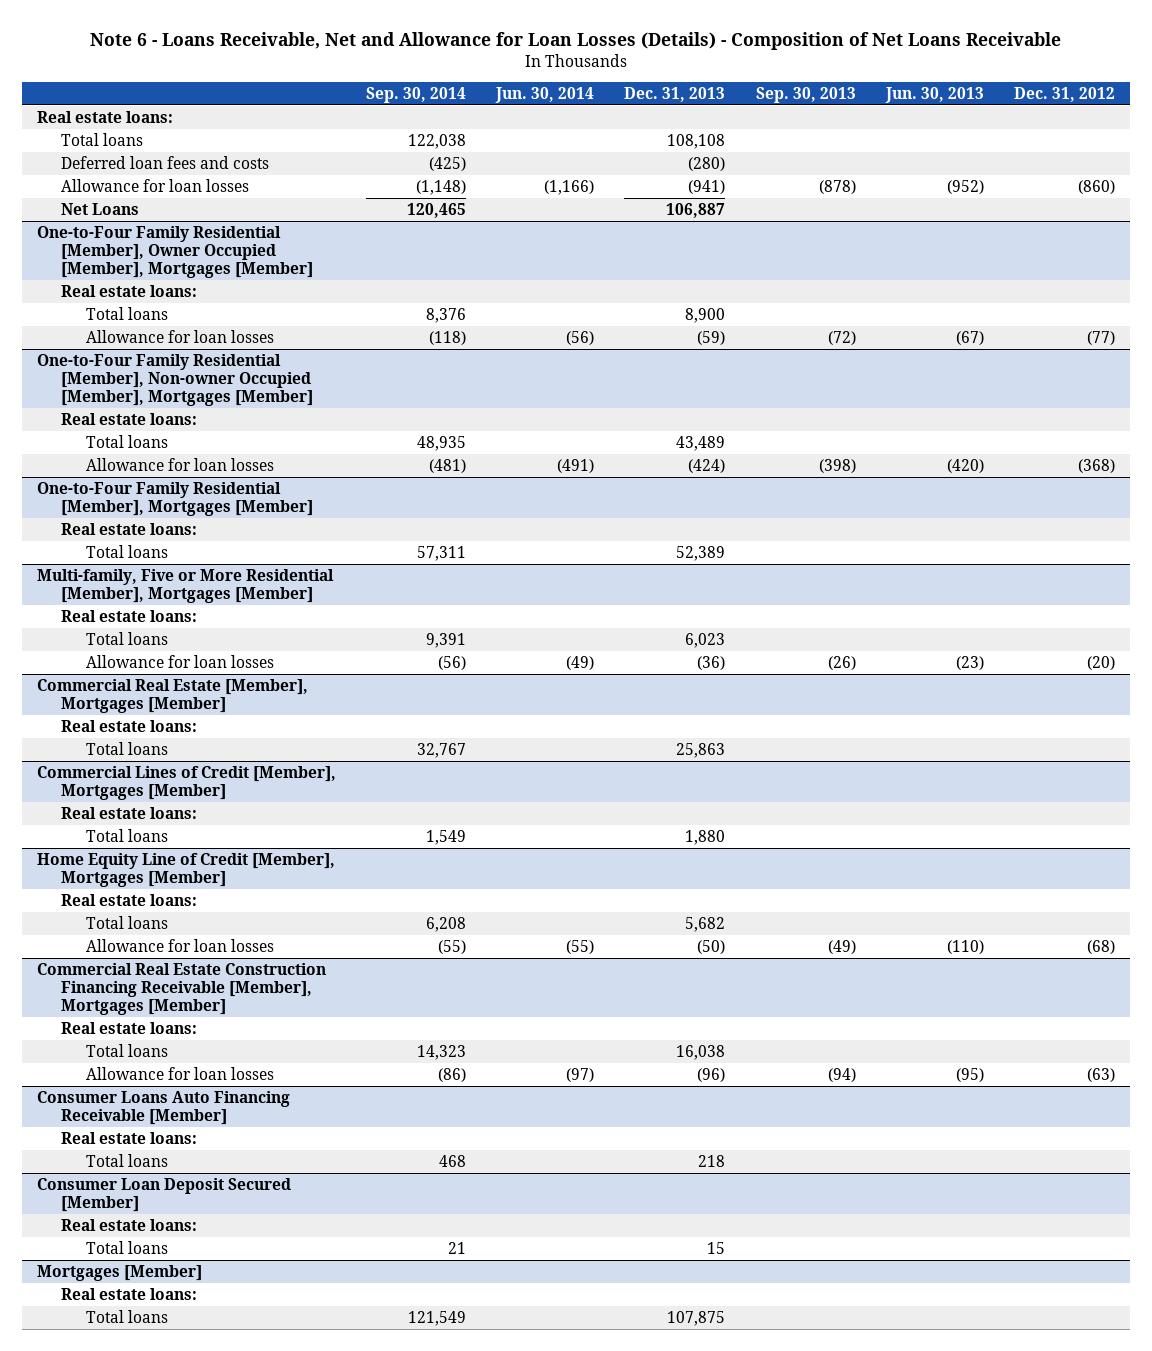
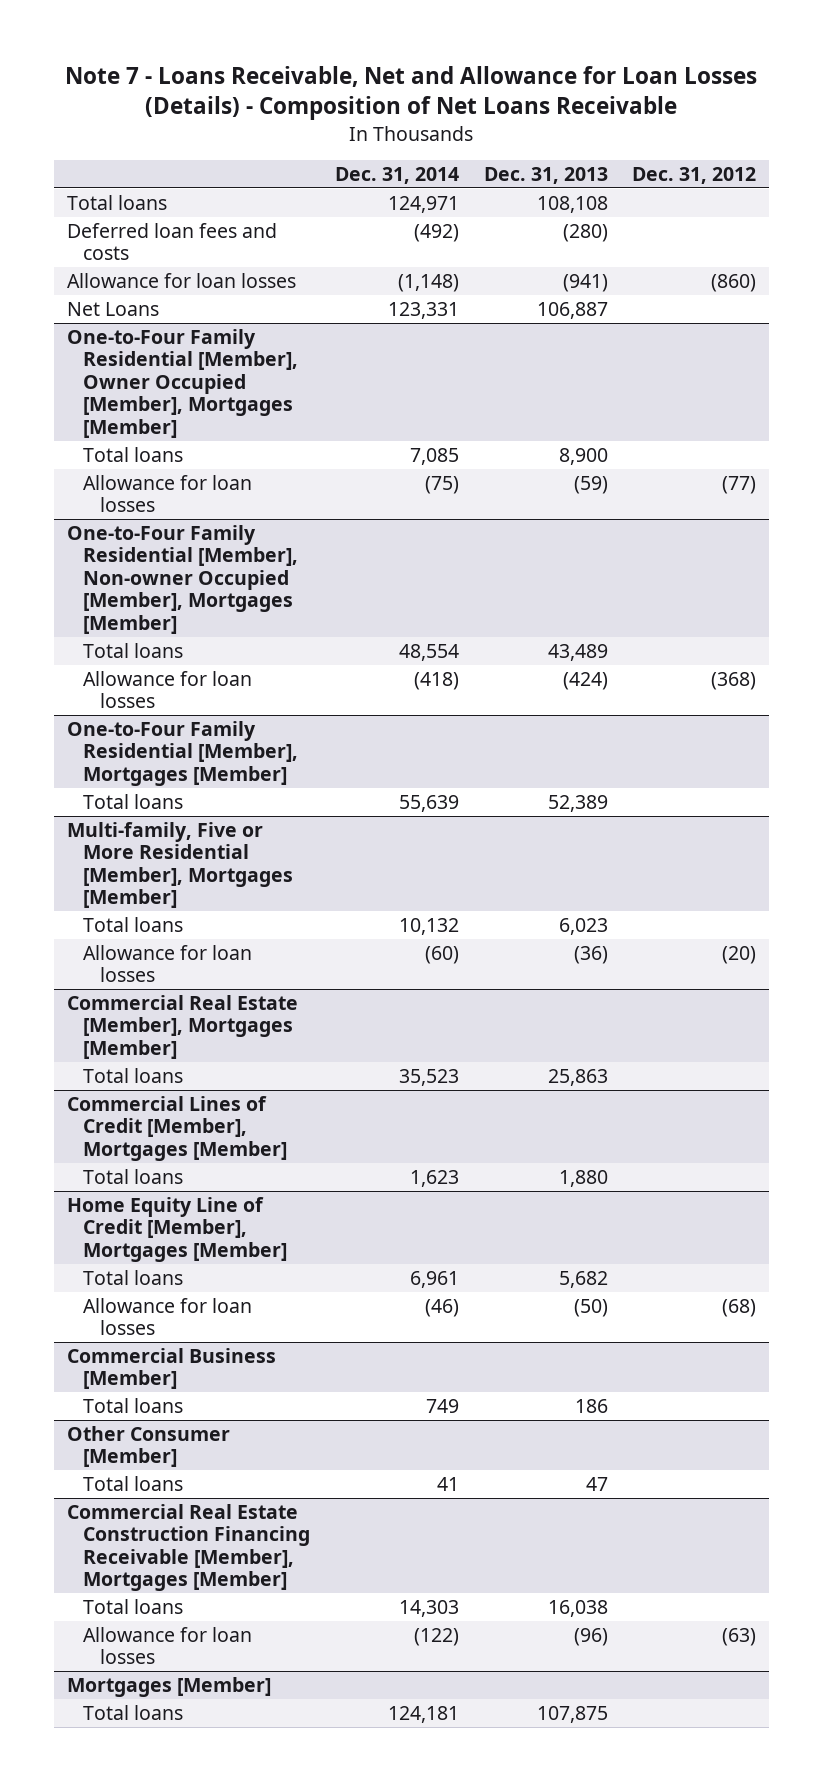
[89,31,1061,50] Note 6 - Loans Receivable, Net and Allowance for Loan Losses (Details) - Composition of Net Loans Receivable -> [65,66,758,121] Note 7 - Loans Receivable, Net and Allowance for Loan Losses (Details) - Composition of Net Loans Receivable
[366,86,467,103] Sep. 30, 2014 -> none
[495,86,595,103] Jun. 30, 2014 -> none
[755,86,856,103] Sep. 30, 2013 -> none
[884,86,984,103] Jun. 30, 2013 -> none
none -> [334,166,459,184] Dec. 31, 2014
[37,110,174,123] Real estate loans: -> none
[61,284,198,297] Real estate loans: -> none
[61,412,198,425] Real estate loans: -> none
[61,522,198,535] Real estate loans: -> none
[61,609,198,622] Real estate loans: -> none
[61,719,198,732] Real estate loans: -> none
[61,806,198,819] Real estate loans: -> none
[61,893,198,906] Real estate loans: -> none
none -> [66,1347,276,1390] Commercial Business [Member]
none -> [83,1397,184,1413] Total loans
none -> [66,1425,230,1468] Other Consumer [Member]
none -> [83,1475,184,1491] Total loans
[61,1021,198,1034] Real estate loans: -> none
[37,1090,291,1126] Consumer Loans Auto Financing Receivable [Member] -> none
[61,1131,198,1144] Real estate loans: -> none
[85,1153,168,1167] Total loans -> none
[37,1177,292,1213] Consumer Loan Deposit Secured [Member] -> none
[61,1218,198,1231] Real estate loans: -> none
[85,1240,168,1254] Total loans -> none
[61,1287,198,1300] Real estate loans: -> none

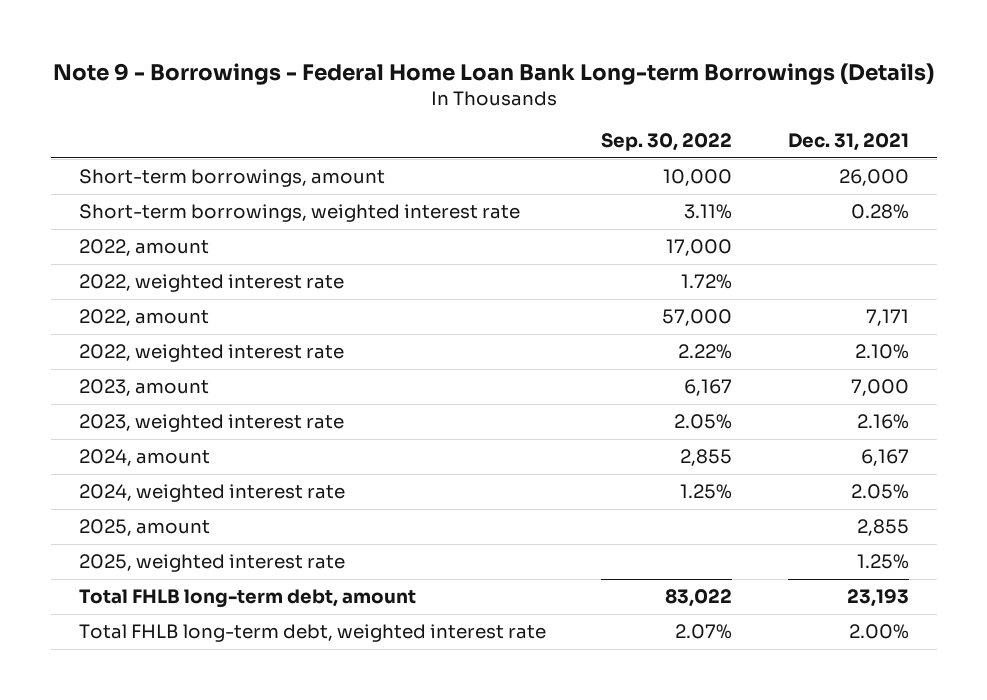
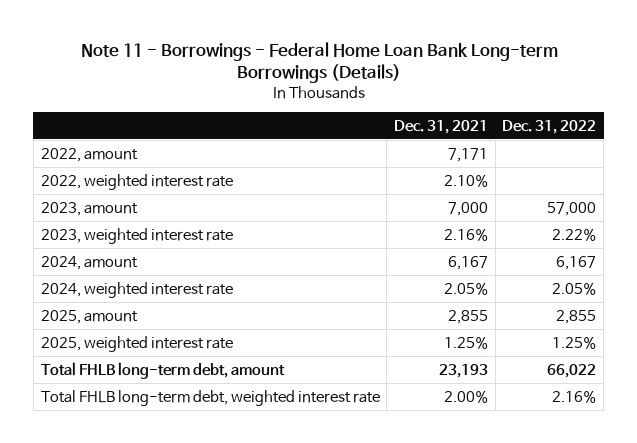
[52,62,934,85] Note 9 - Borrowings - Federal Home Loan Bank Long-term Borrowings (Details) -> [80,41,558,84] Note 11 - Borrowings - Federal Home Loan Bank Long-term Borrowings (Details)
[601,133,733,152] Sep. 30, 2022 -> none
none -> [502,119,597,134] Dec. 31, 2022
[78,169,385,188] Short-term borrowings, amount -> none
[78,204,520,223] Short-term borrowings, weighted interest rate -> none
[78,239,209,257] 2022, amount -> none
[78,274,344,293] 2022, weighted interest rate -> none

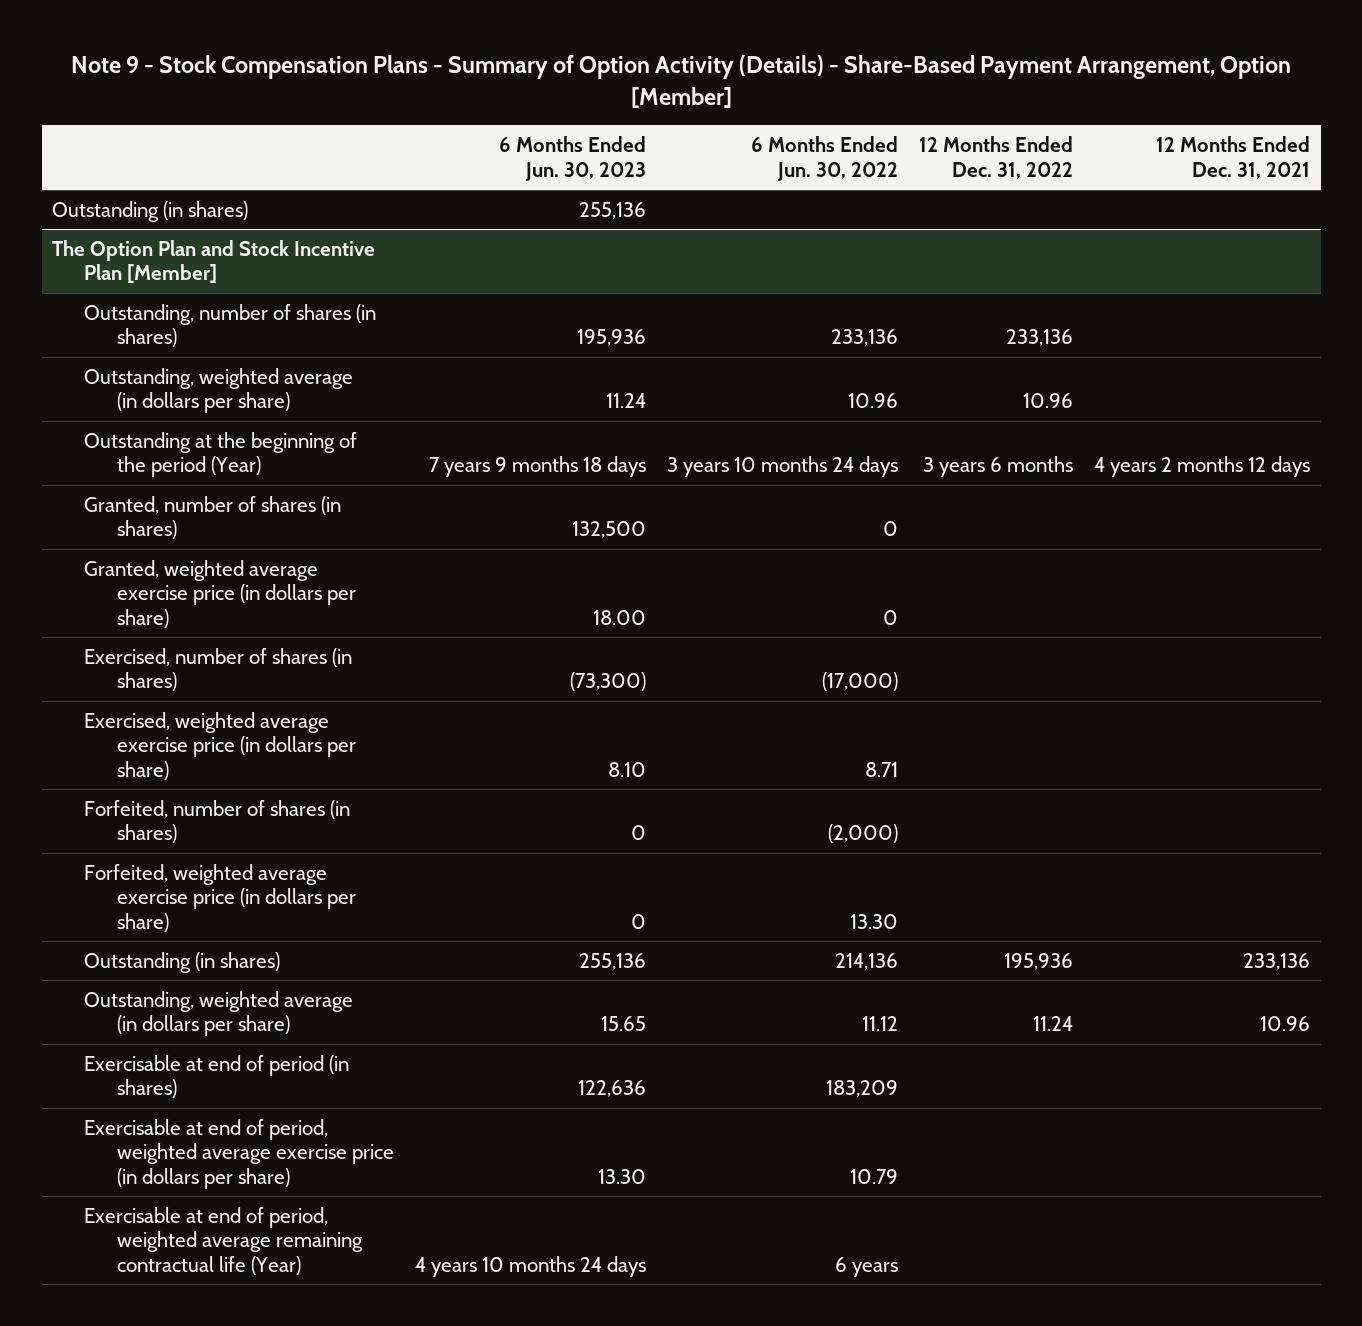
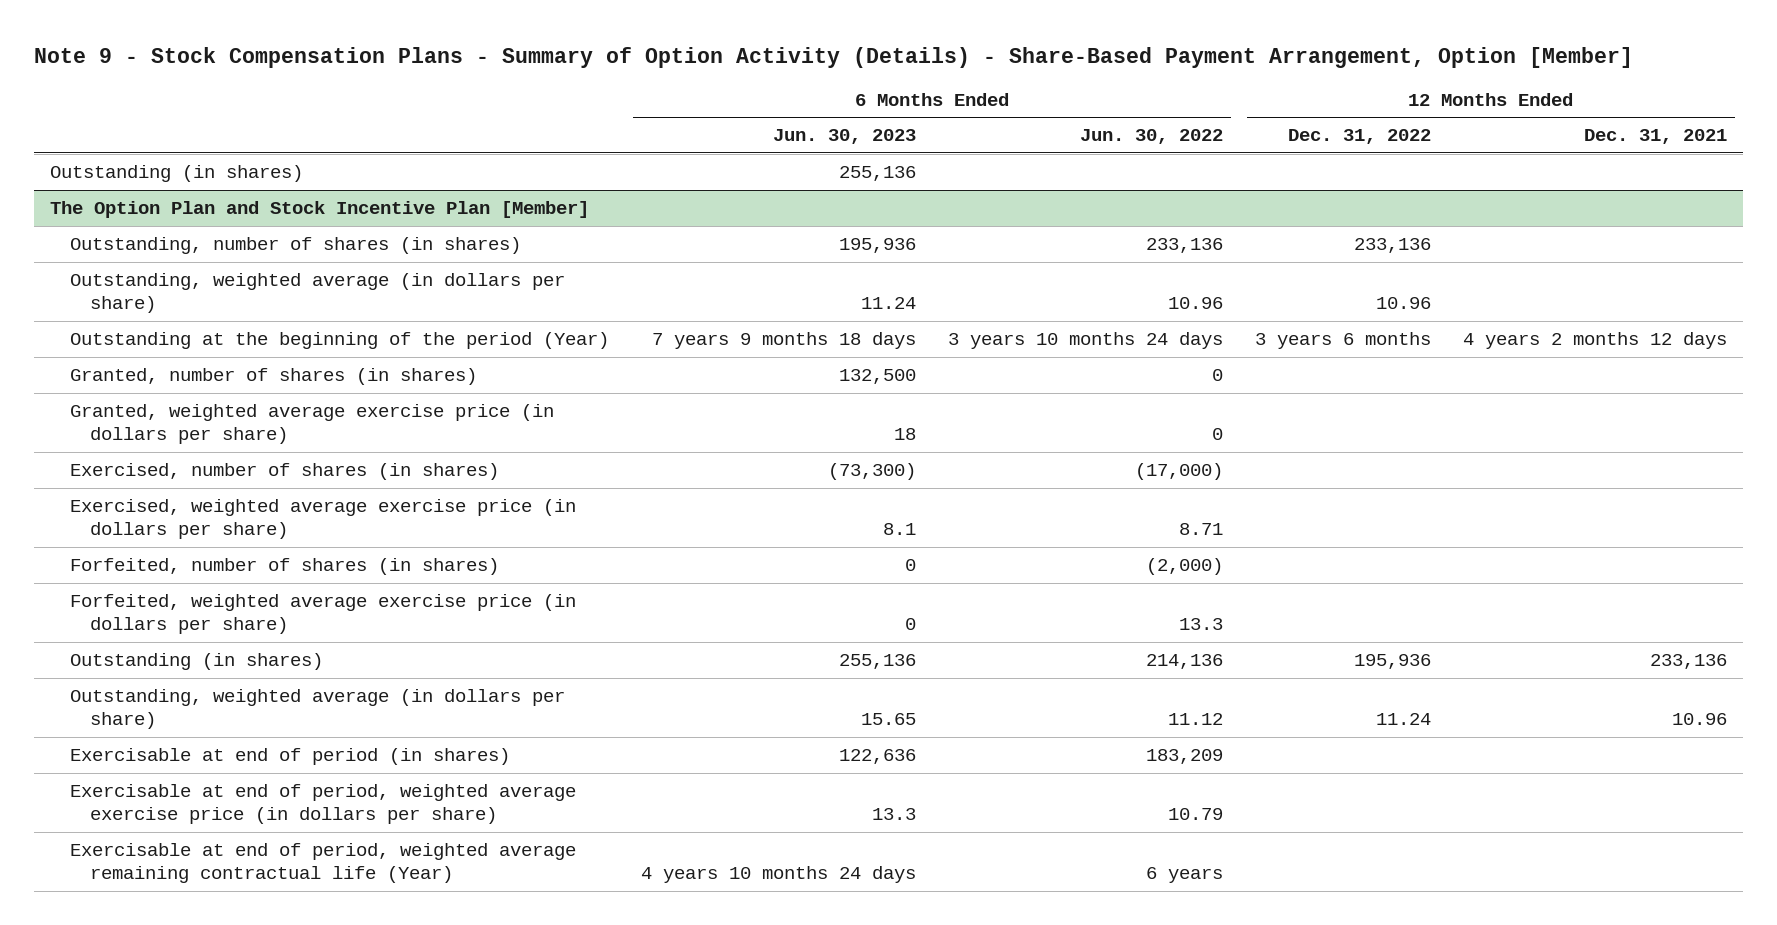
[592,609,646,625] 18.00 -> [893,428,916,441] 18
[607,761,646,777] 8.10 -> [882,523,916,536] 8.1
[849,913,898,929] 13.30 -> [1178,618,1223,631] 13.3
[597,1168,646,1184] 13.30 -> [871,808,916,821] 13.3

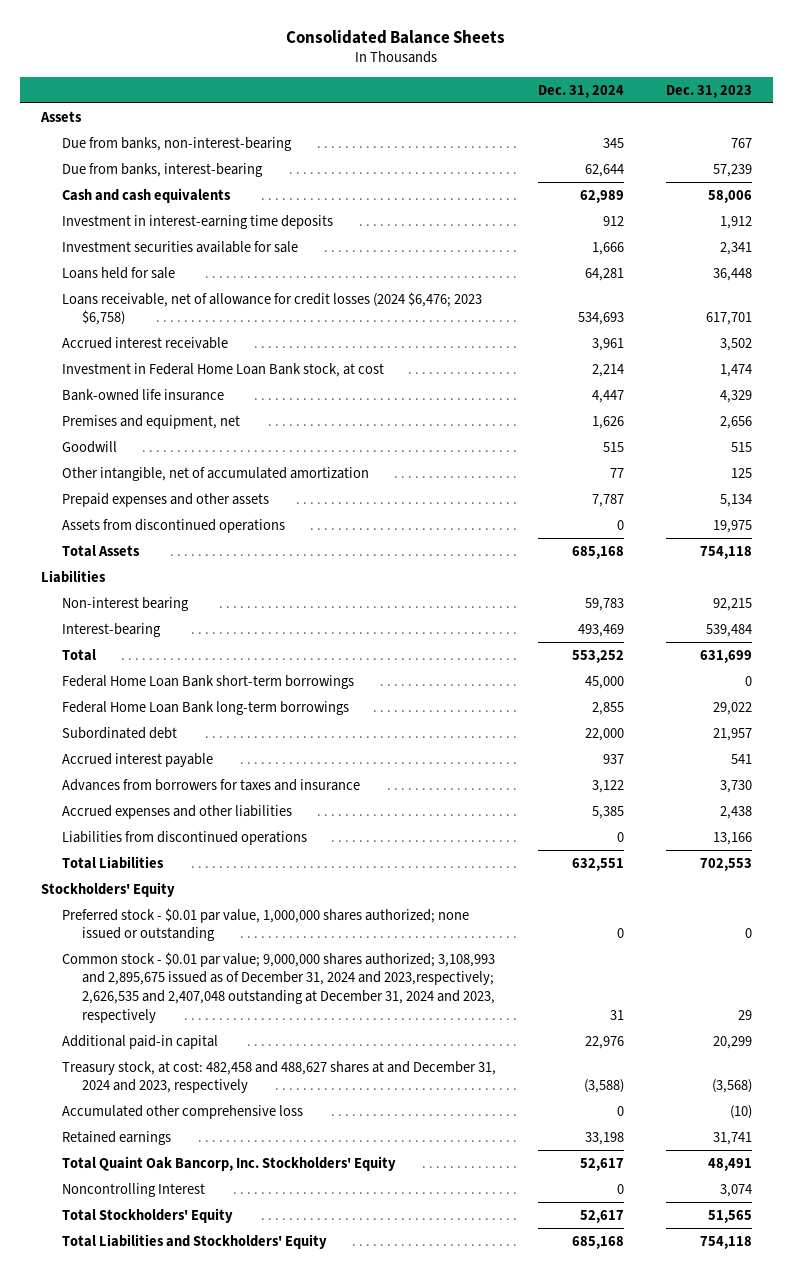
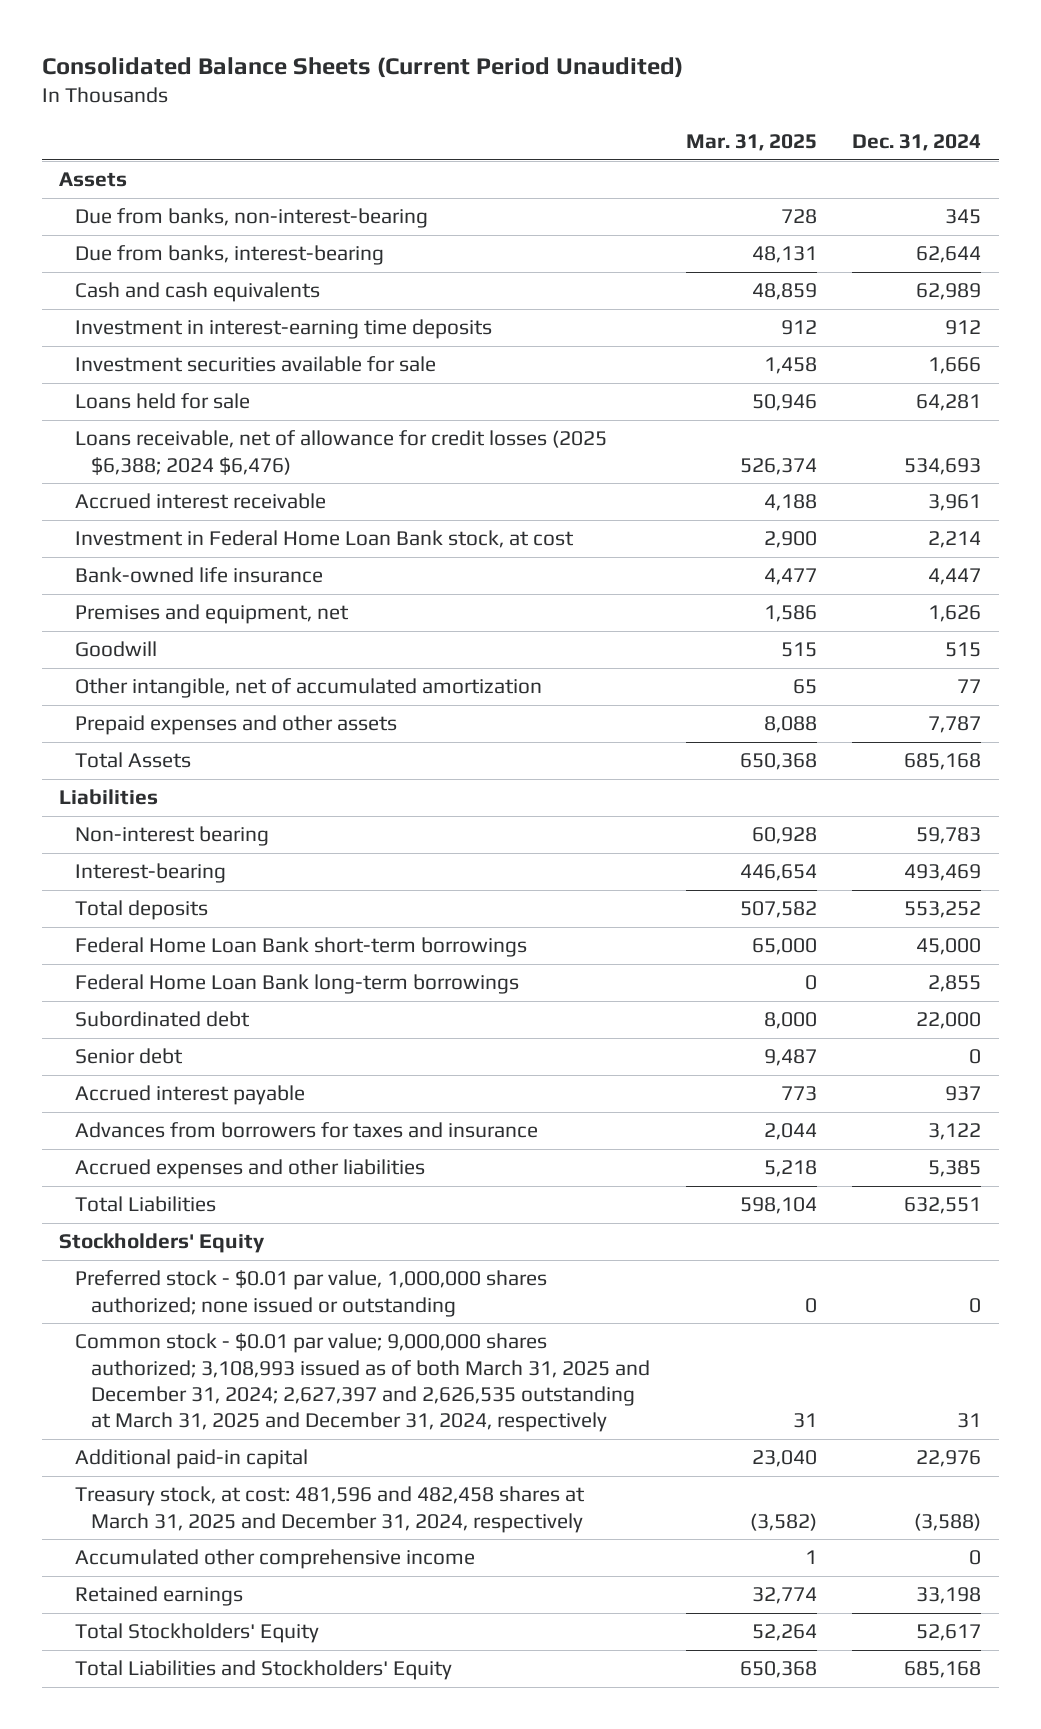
[286,29,506,44] Consolidated Balance Sheets -> [41,56,683,78] Consolidated Balance Sheets (Current Period Unaudited)
[665,84,752,98] Dec. 31, 2023 -> none
none -> [685,133,817,151] Mar. 31, 2025
[61,291,482,326] Loans receivable, net of allowance for credit losses (2024 $6,476; 2023 $6,758) -> [75,430,608,475] Loans receivable, net of allowance for credit losses (2025 $6,388; 2024 $6,476)
[61,518,285,533] Assets from discontinued operations -> none
[61,648,96,661] Total -> [75,900,209,921] Total deposits
none -> [75,1048,184,1065] Senior debt
[61,830,307,845] Liabilities from discontinued operations -> none
[61,951,496,1023] Common stock - $0.01 par value; 9,000,000 shares authorized; 3,108,993 and 2,895,675 issued as of December 31, 2024 and 2023,respectively; 2,626,535 and 2,407,048 outstanding at December 31, 2024 and 2023, respectively -> [75,1333,651,1433] Common stock - $0.01 par value; 9,000,000 shares authorized; 3,108,993 issued as of both March 31, 2025 and December 31, 2024; 2,627,397 and 2,626,535 outstanding at March 31, 2025 and December 31, 2024, respectively
[61,1060,496,1094] Treasury stock, at cost: 482,458 and 488,627 shares at and December 31, 2024 and 2023, respectively -> [75,1486,586,1533] Treasury stock, at cost: 481,596 and 482,458 shares at March 31, 2025 and December 31, 2024, respectively
[61,1104,303,1119] Accumulated other comprehensive loss -> [75,1549,476,1570] Accumulated other comprehensive income
[61,1155,396,1171] Total Quaint Oak Bancorp, Inc. Stockholders' Equity -> none
[61,1182,205,1197] Noncontrolling Interest -> none

